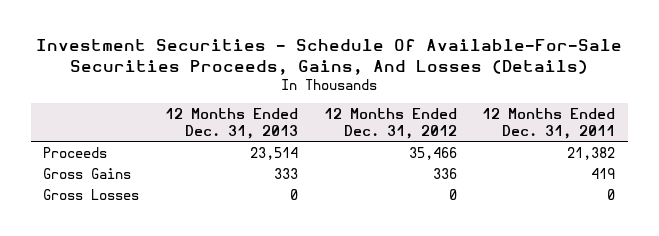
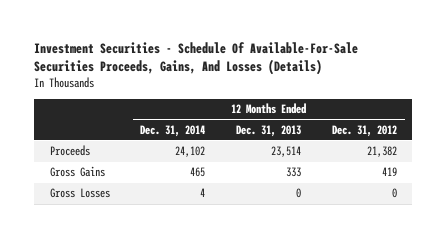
[482,107,616,140] 12 Months Ended Dec. 31, 2011 -> none
none -> [140,124,206,137] Dec. 31, 2014
[408,146,457,160] 35,466 -> [366,146,397,158] 21,382
[432,167,457,179] 336 -> [381,167,397,177] 419

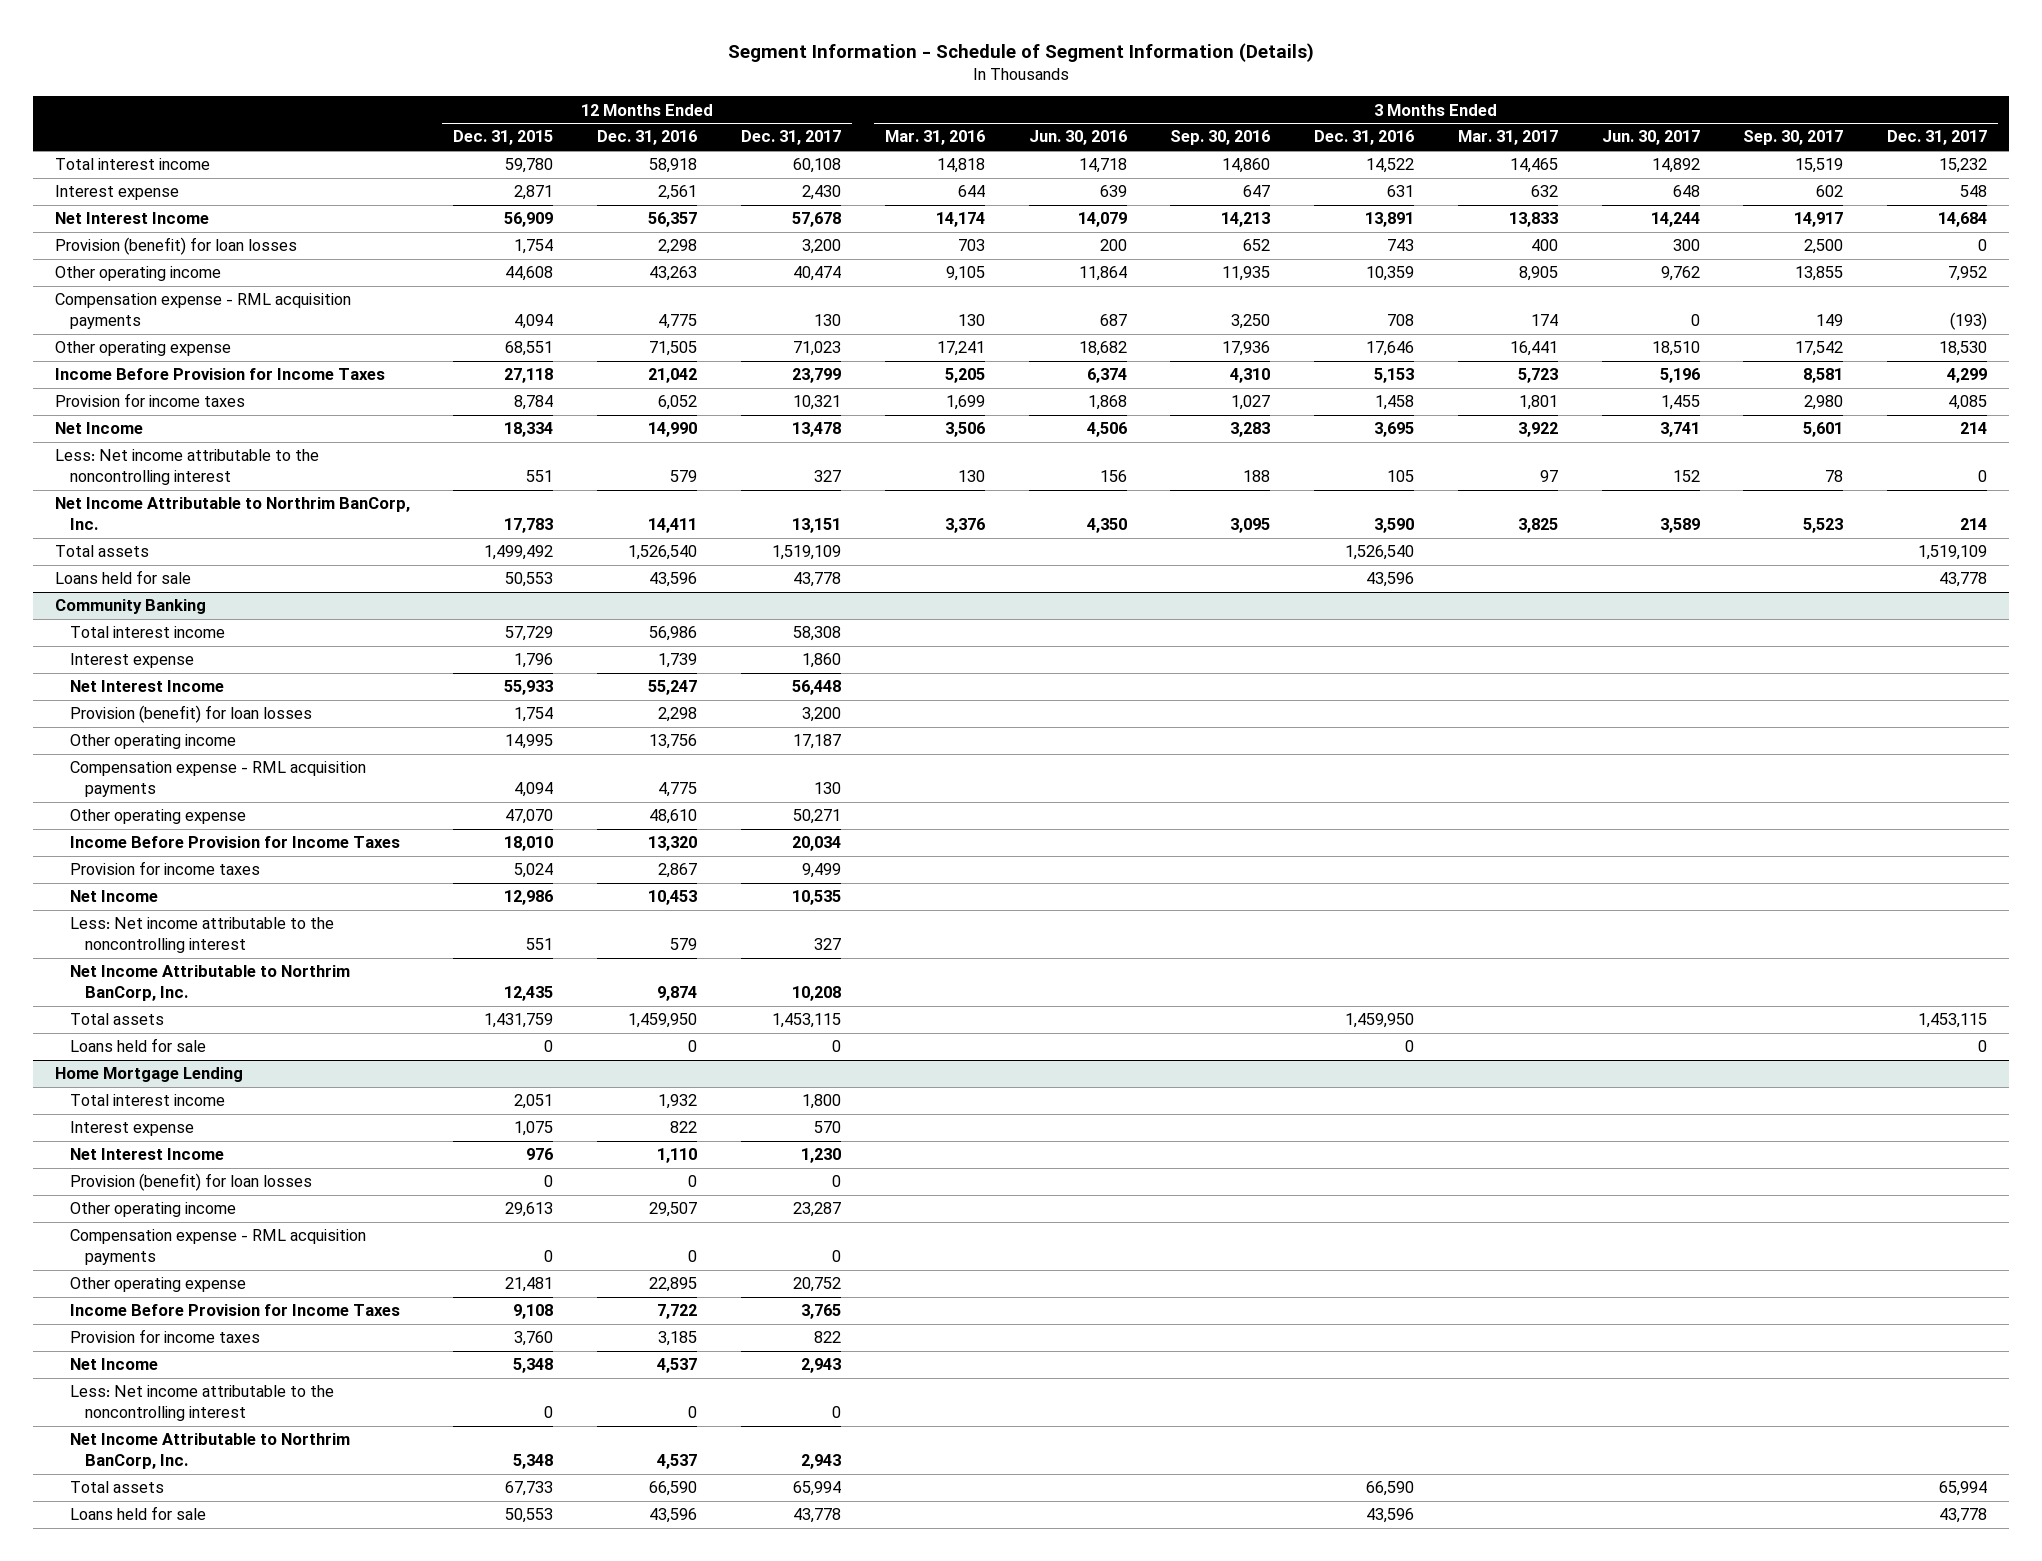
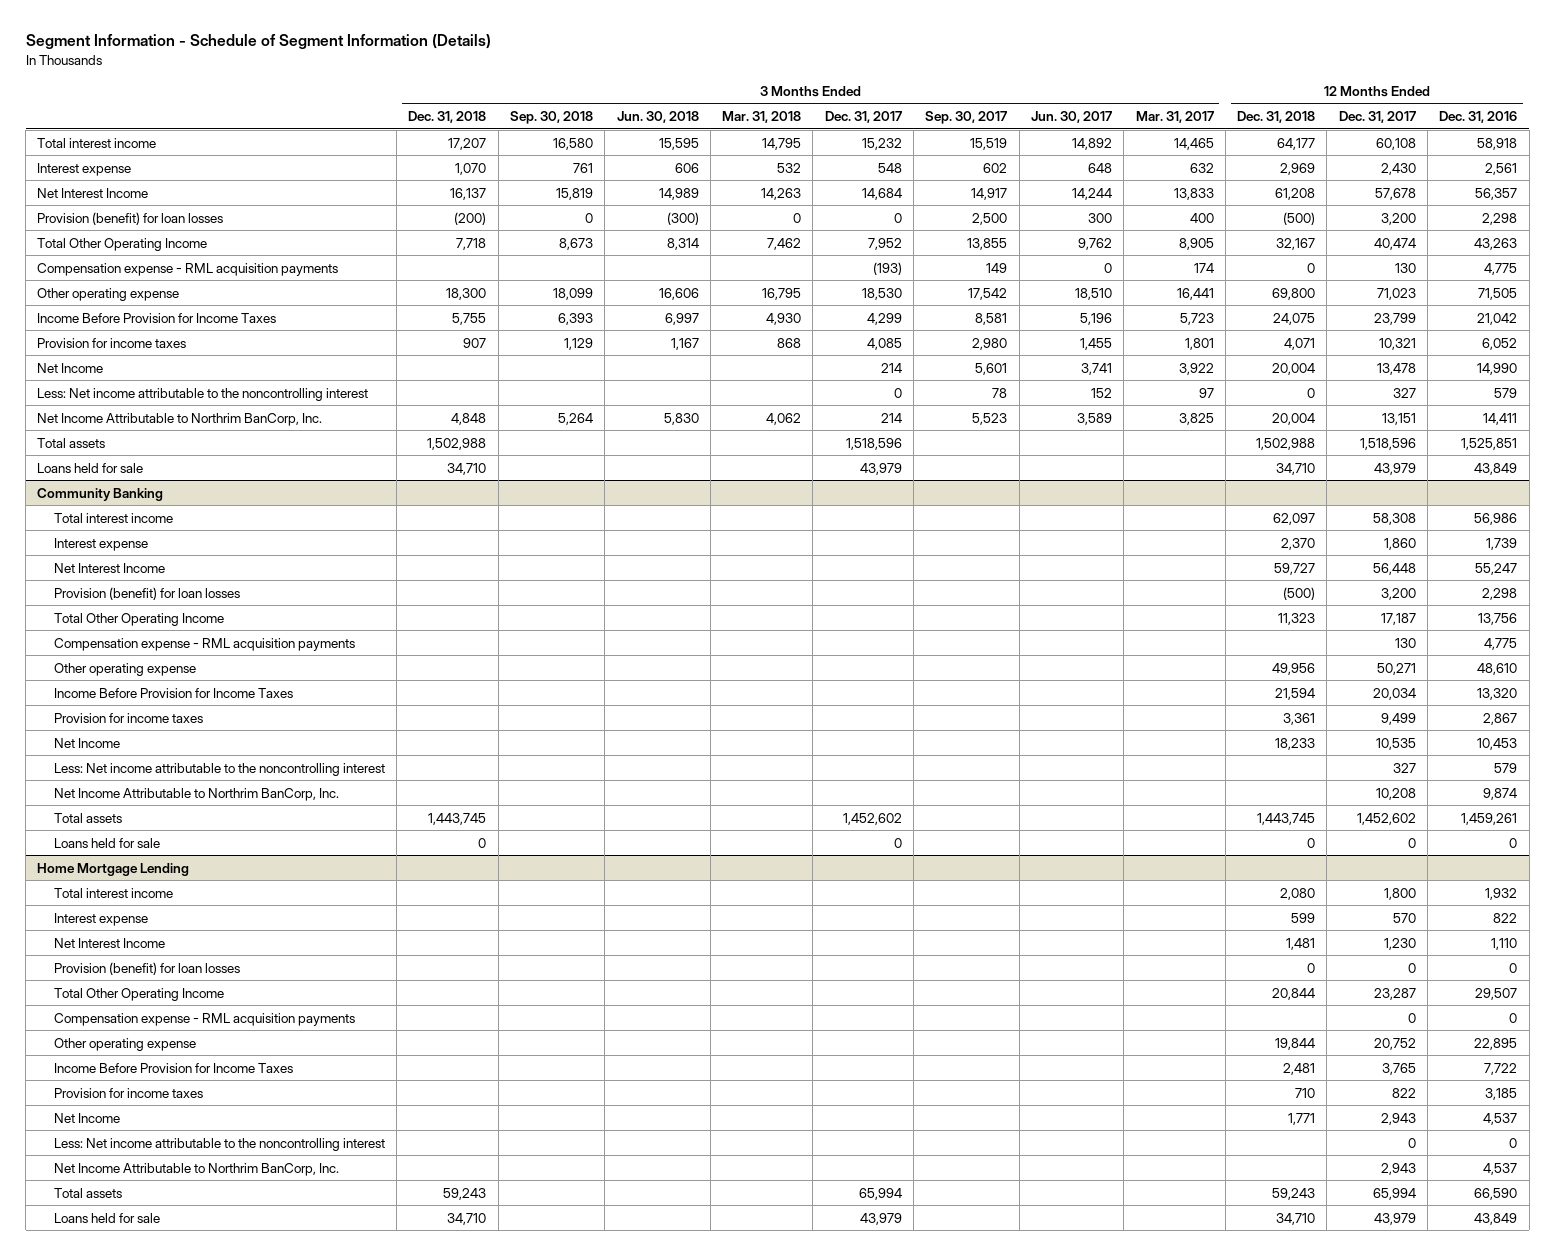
[453,130,554,146] Dec. 31, 2015 -> none
[884,130,985,146] Mar. 31, 2016 -> none
[1028,130,1127,146] Jun. 30, 2016 -> none
[1170,130,1271,146] Sep. 30, 2016 -> none
[1314,130,1415,146] Dec. 31, 2016 -> none
none -> [408,110,487,123] Dec. 31, 2018
none -> [509,110,593,124] Sep. 30, 2018
none -> [616,110,699,123] Jun. 30, 2018
none -> [722,110,802,123] Mar. 31, 2018
none -> [1237,110,1316,123] Dec. 31, 2018
[54,266,221,282] Other operating income -> [37,237,208,251] Total Other Operating Income
[628,545,698,561] 1,526,540 -> [1461,437,1518,450] 1,525,851
[771,545,841,561] 1,519,109 -> [1359,437,1416,450] 1,518,596
[1918,545,1988,561] 1,519,109 -> [845,437,902,450] 1,518,596
[649,572,698,588] 43,596 -> [1474,462,1518,475] 43,849
[792,572,841,588] 43,778 -> [1373,462,1416,475] 43,979
[1939,572,1988,588] 43,778 -> [859,462,902,475] 43,979
[69,734,236,750] Other operating income -> [53,612,224,626] Total Other Operating Income
[628,1013,698,1029] 1,459,950 -> [1461,812,1518,825] 1,459,261
[771,1013,841,1029] 1,453,115 -> [1356,812,1416,825] 1,452,602
[1918,1013,1988,1029] 1,453,115 -> [842,812,902,825] 1,452,602
[69,1202,236,1218] Other operating income -> [53,987,224,1001] Total Other Operating Income
[649,1508,698,1524] 43,596 -> [1474,1212,1518,1225] 43,849
[792,1508,841,1524] 43,778 -> [1373,1212,1416,1225] 43,979
[1939,1508,1988,1524] 43,778 -> [859,1212,902,1225] 43,979

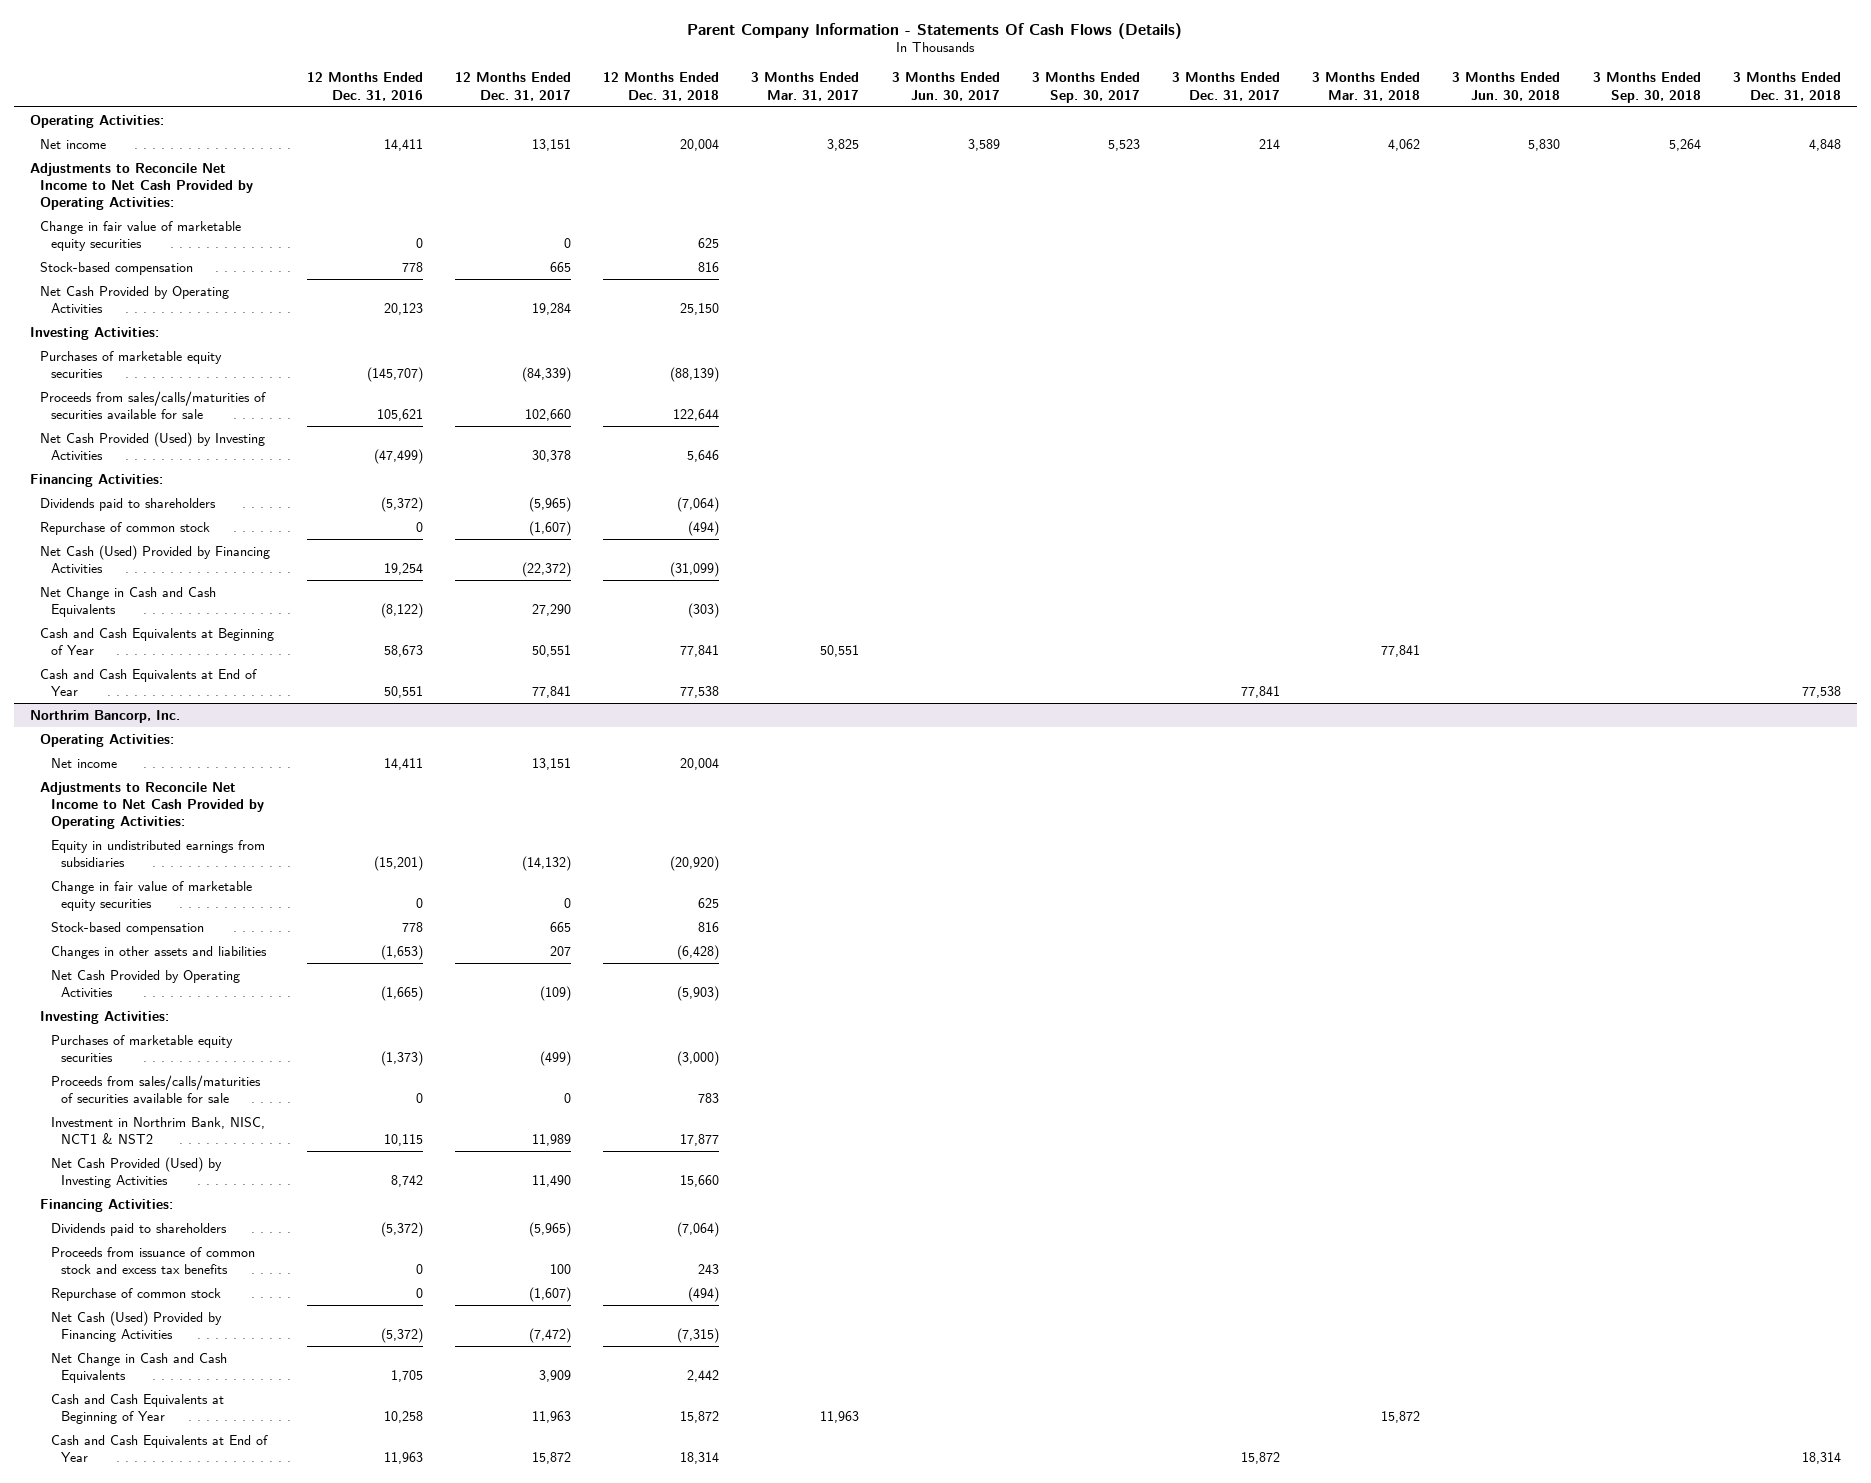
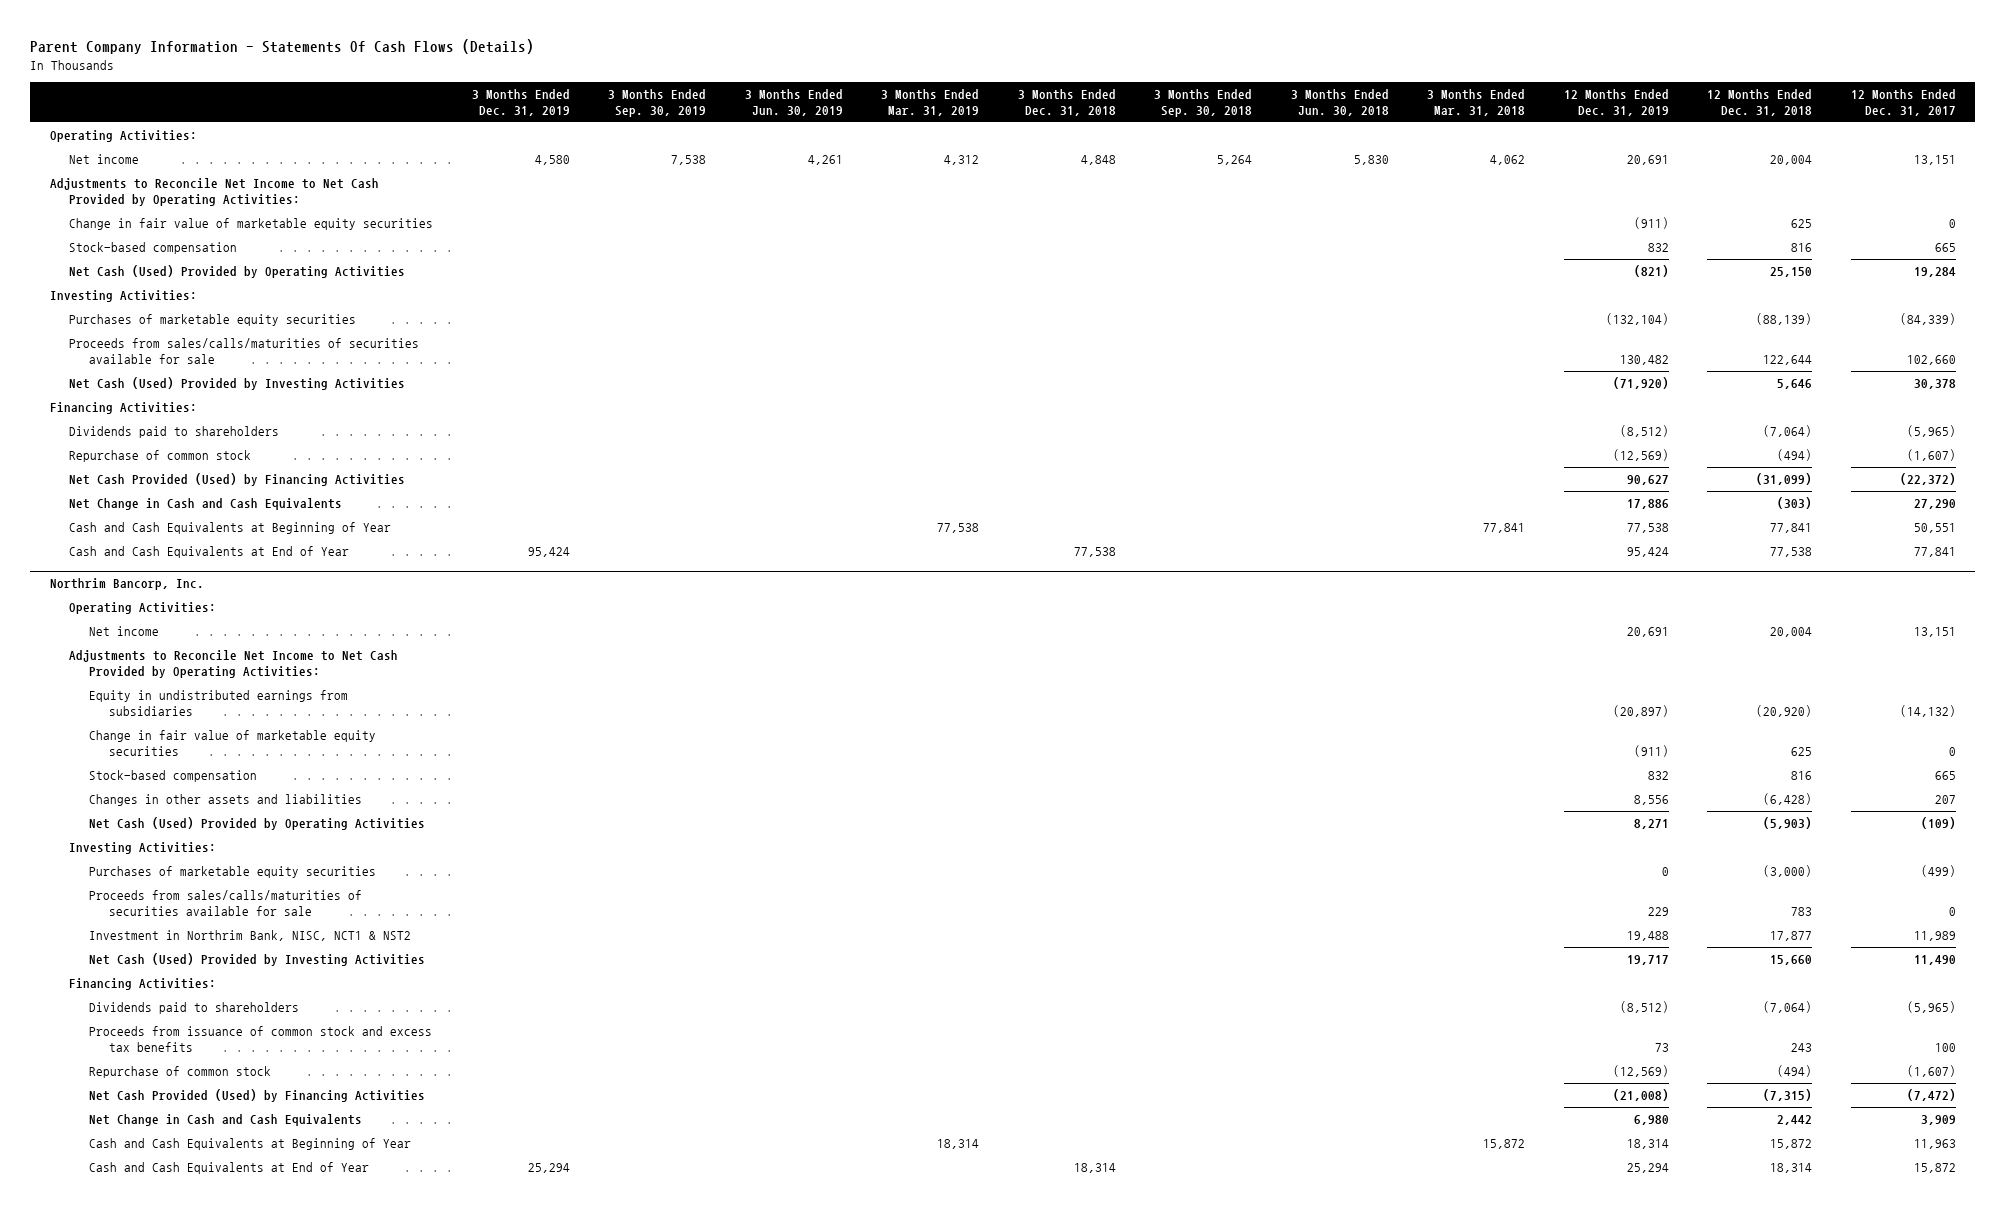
[306,72,423,101] 12 Months Ended Dec. 31, 2016 -> none
[751,72,860,101] 3 Months Ended Mar. 31, 2017 -> none
[891,72,1000,101] 3 Months Ended Jun. 30, 2017 -> none
[1031,72,1140,103] 3 Months Ended Sep. 30, 2017 -> none
[1171,72,1280,101] 3 Months Ended Dec. 31, 2017 -> none
none -> [471,89,570,117] 3 Months Ended Dec. 31, 2019
none -> [608,89,707,118] 3 Months Ended Sep. 30, 2019
none -> [744,89,843,117] 3 Months Ended Jun. 30, 2019
none -> [881,89,980,117] 3 Months Ended Mar. 31, 2019
none -> [1563,89,1669,117] 12 Months Ended Dec. 31, 2019
[40,285,230,313] Net Cash Provided by Operating Activities -> [69,265,406,279] Net Cash (Used) Provided by Operating Activities
[40,431,266,460] Net Cash Provided (Used) by Investing Activities -> [69,377,406,391] Net Cash (Used) Provided by Investing Activities
[40,544,271,573] Net Cash (Used) Provided by Financing Activities -> [69,473,406,487] Net Cash Provided (Used) by Financing Activities
[50,969,240,997] Net Cash Provided by Operating Activities -> [89,817,426,831] Net Cash (Used) Provided by Operating Activities
[50,1156,222,1188] Net Cash Provided (Used) by Investing Activities -> [89,953,426,967] Net Cash (Used) Provided by Investing Activities
[50,1310,222,1342] Net Cash (Used) Provided by Financing Activities -> [89,1089,426,1103] Net Cash Provided (Used) by Financing Activities

